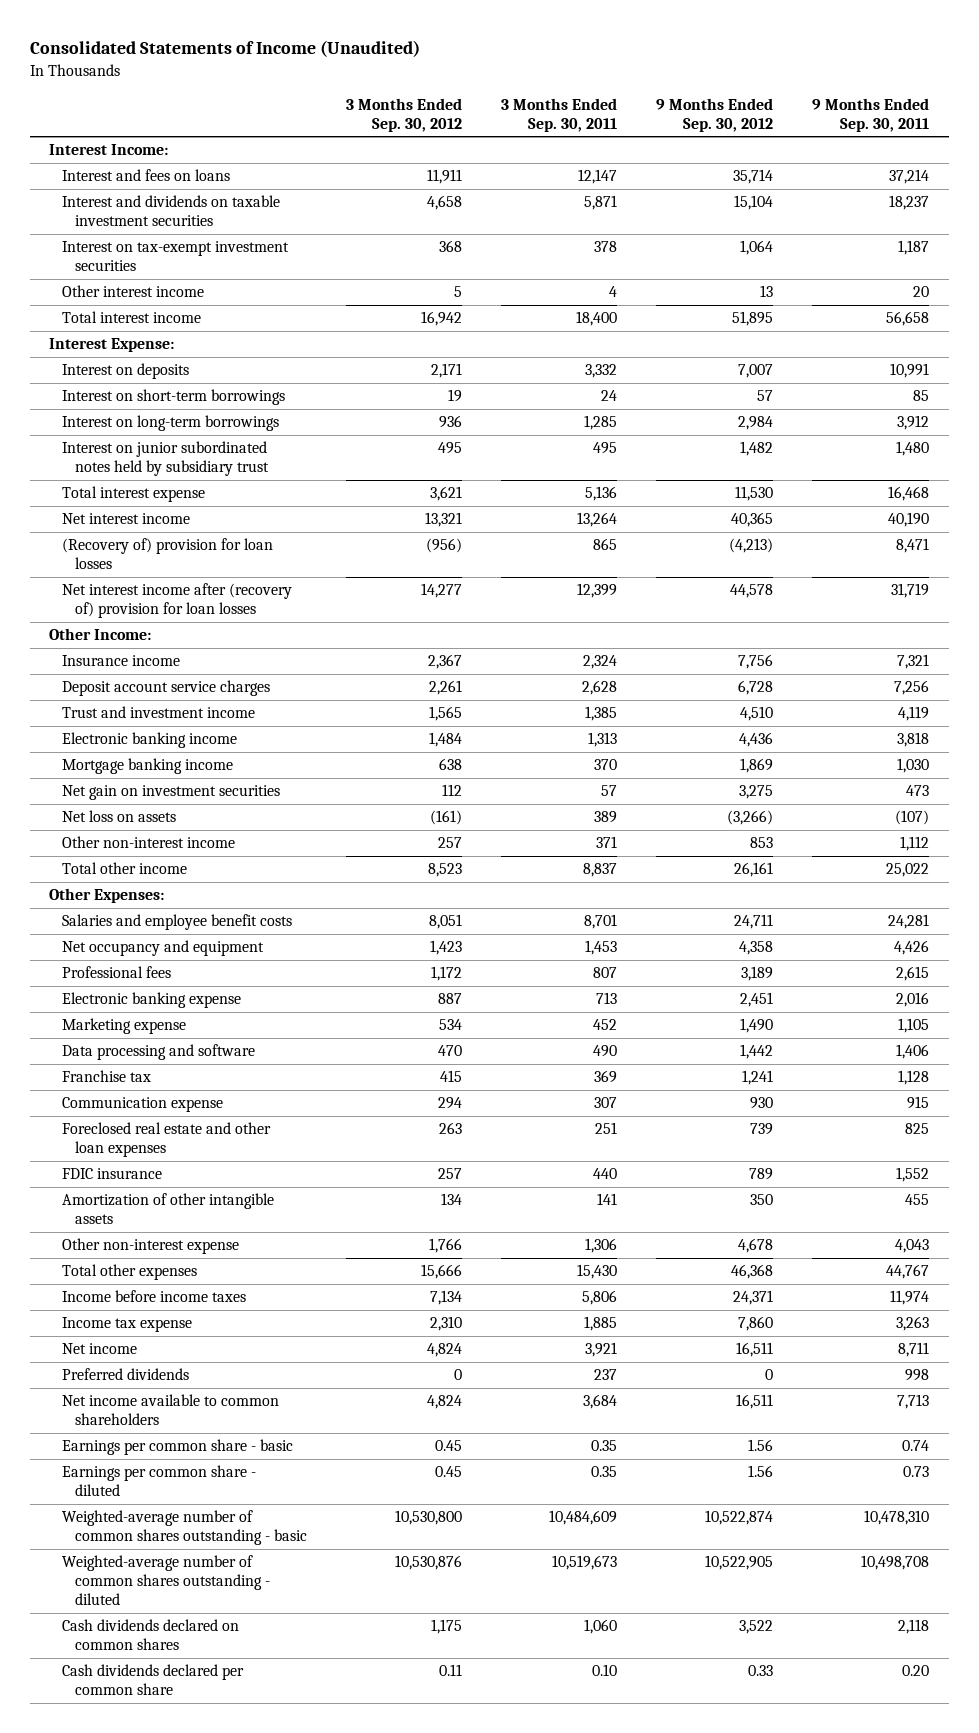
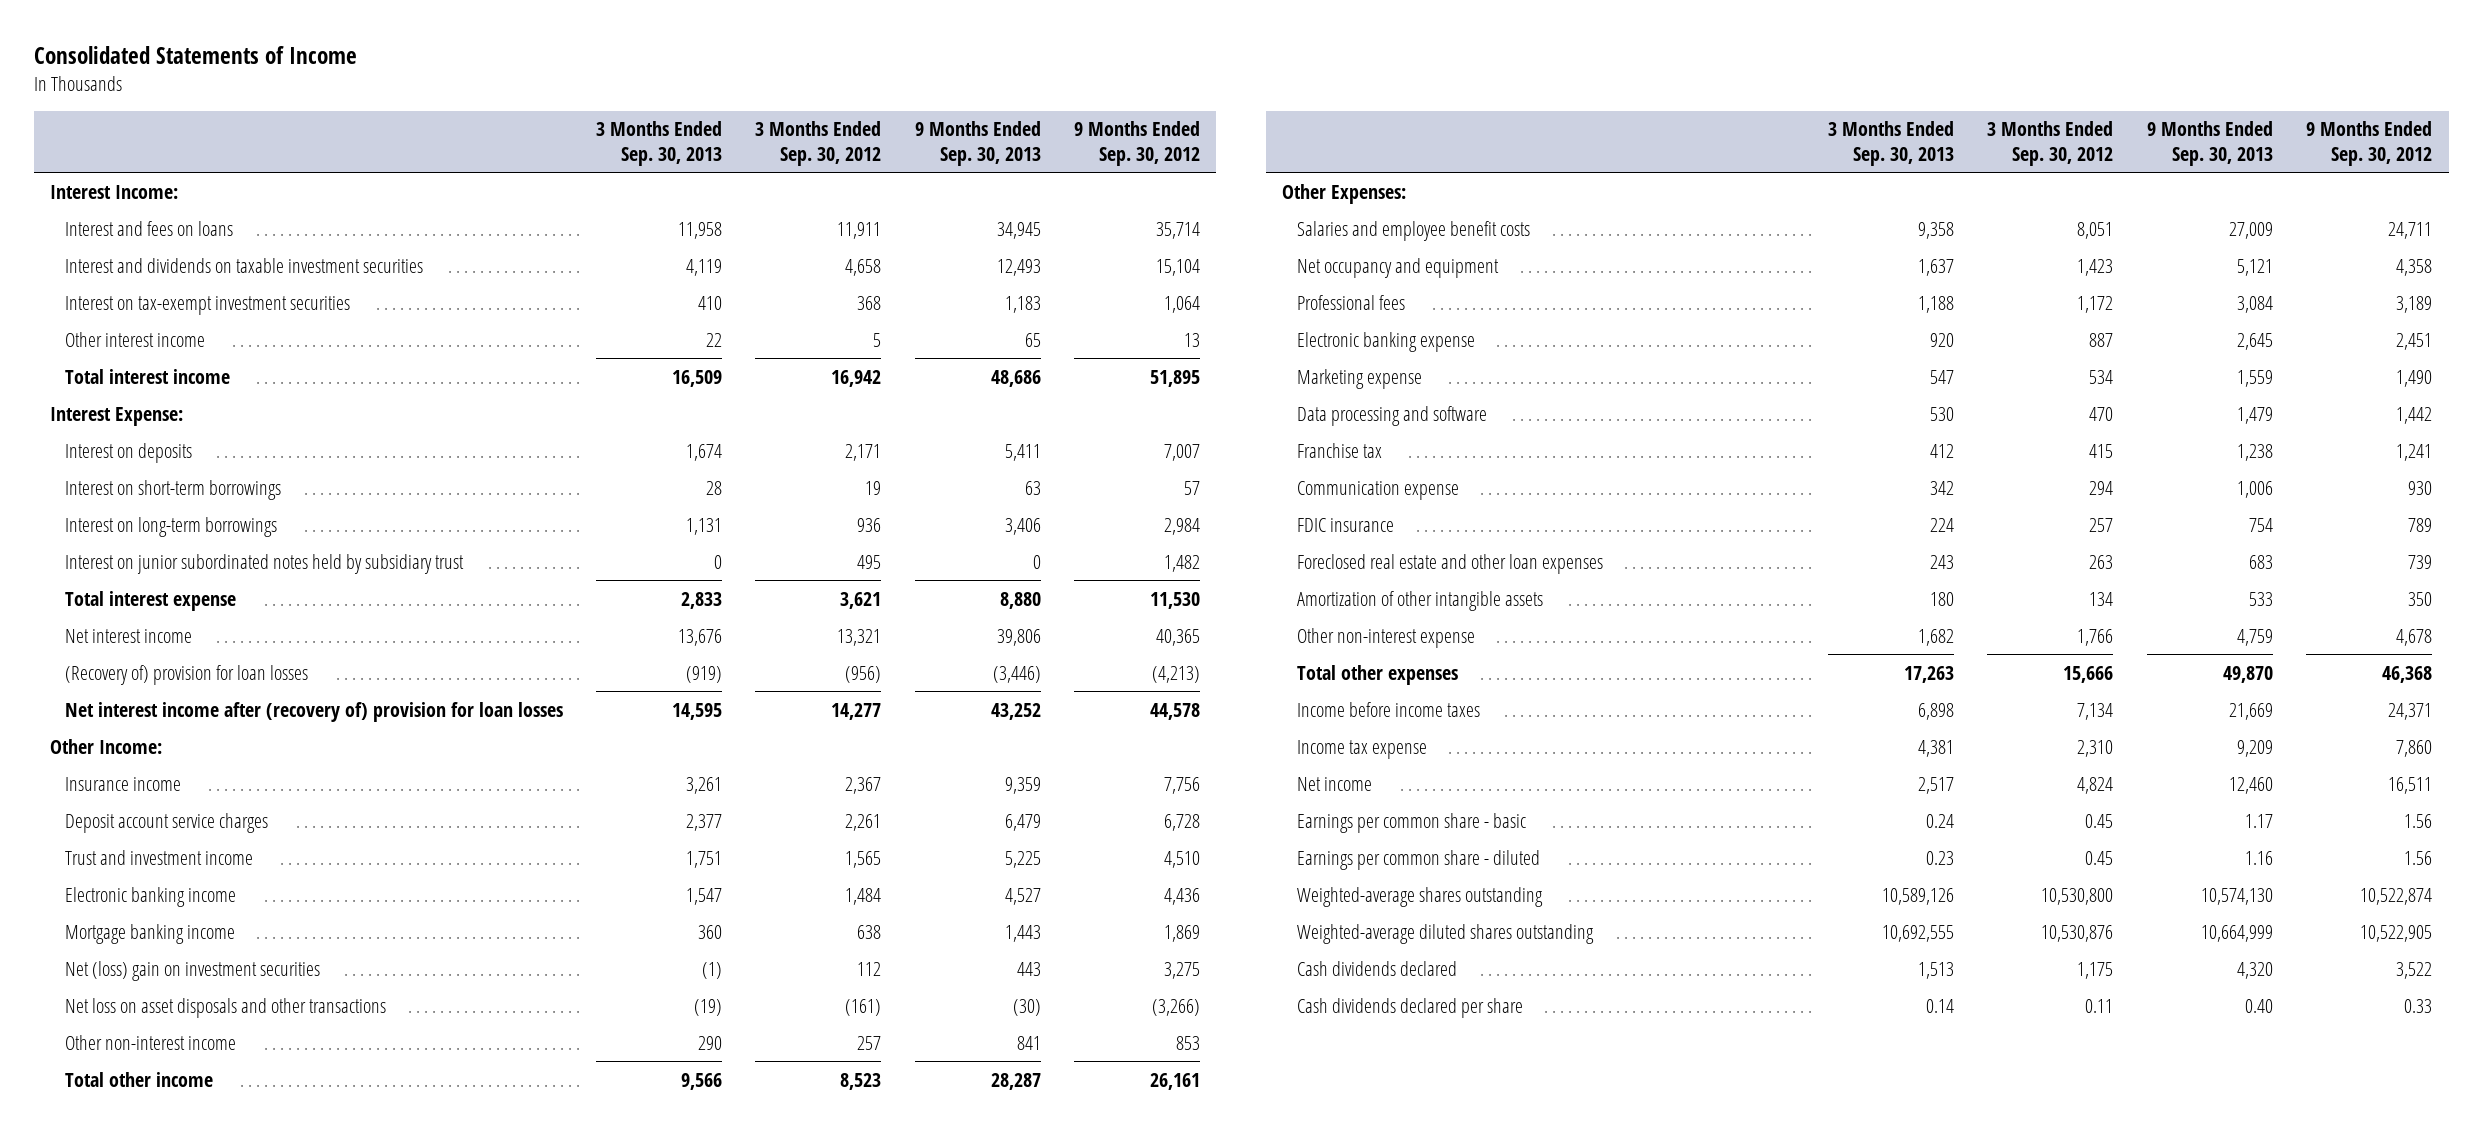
[29,40,420,58] Consolidated Statements of Income (Unaudited) -> [33,46,357,65] Consolidated Statements of Income
[501,97,618,132] 3 Months Ended Sep. 30, 2011 -> none
[812,97,930,132] 9 Months Ended Sep. 30, 2011 -> none
none -> [596,121,723,166] 3 Months Ended Sep. 30, 2013
none -> [914,121,1041,166] 9 Months Ended Sep. 30, 2013
[62,785,281,801] Net gain on investment securities -> [64,960,320,981] Net (loss) gain on investment securities
[62,810,177,823] Net loss on assets -> [64,997,386,1018] Net loss on asset disposals and other transactions
[62,1122,272,1158] Foreclosed real estate and other loan expenses -> [1297,553,1604,574] Foreclosed real estate and other loan expenses
[62,1368,190,1381] Preferred dividends -> none
[62,1394,280,1426] Net income available to common shareholders -> none
[62,1510,307,1546] Weighted-average number of common shares outstanding - basic -> [1297,886,1544,907] Weighted-average shares outstanding
[62,1555,270,1606] Weighted-average number of common shares outstanding - diluted -> [1297,923,1595,944] Weighted-average diluted shares outstanding
[62,1619,240,1651] Cash dividends declared on common shares -> [1297,960,1458,976] Cash dividends declared
[62,1664,245,1696] Cash dividends declared per common share -> [1297,997,1524,1018] Cash dividends declared per share

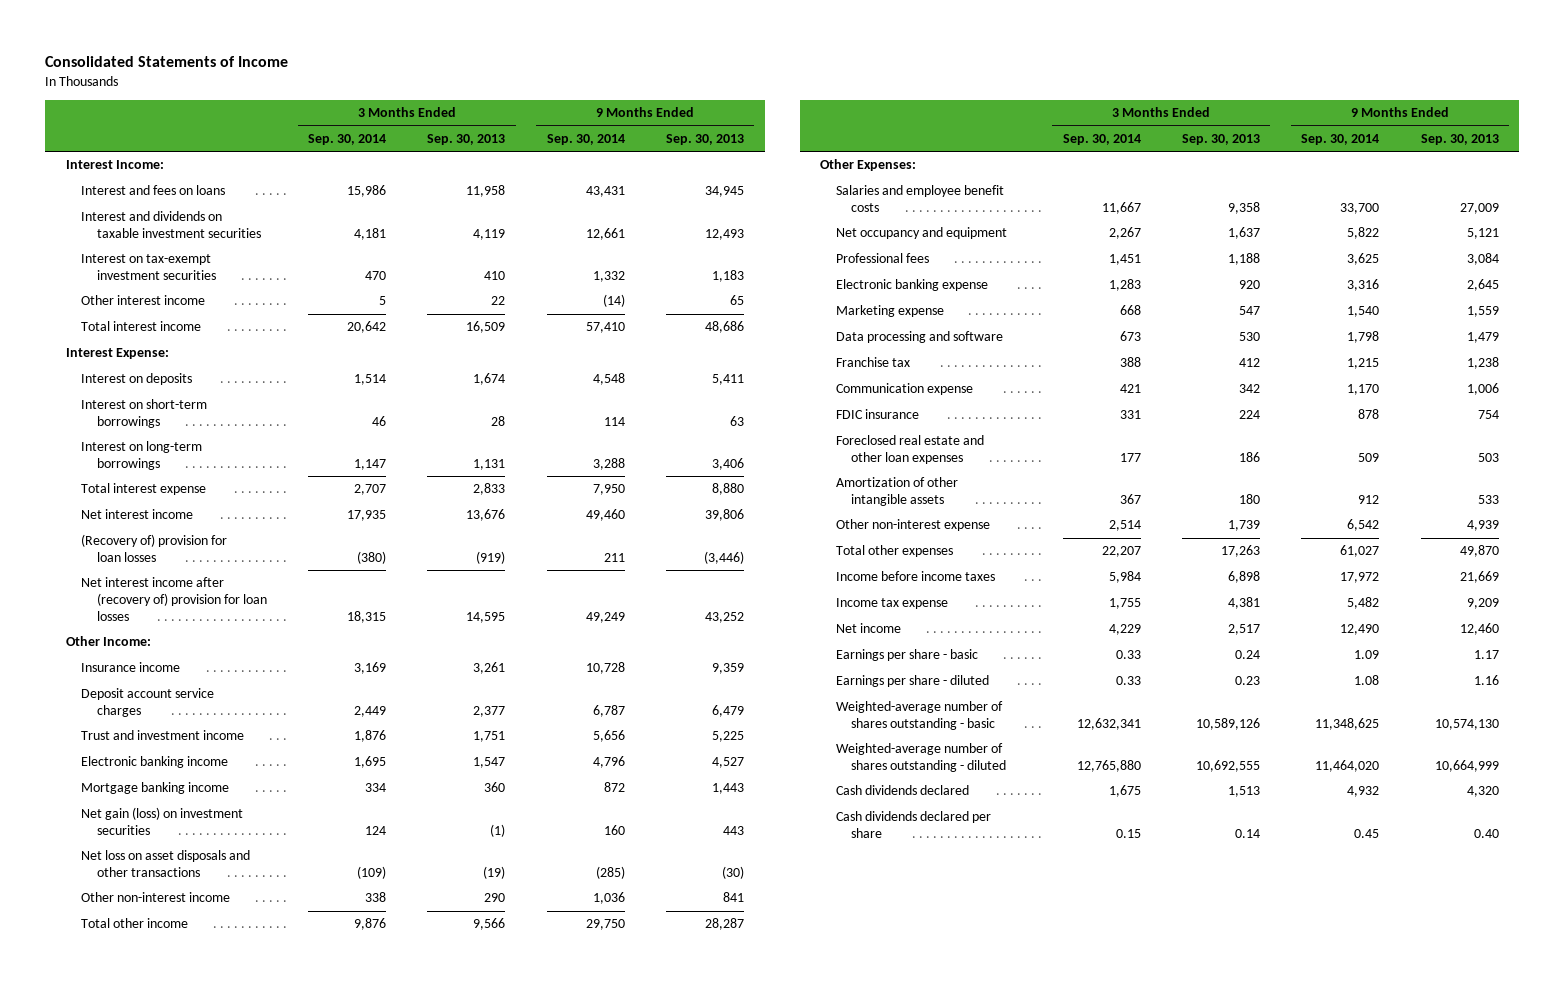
[755,121,882,166] 3 Months Ended Sep. 30, 2012 -> none
[1073,121,1200,166] 9 Months Ended Sep. 30, 2012 -> none
none -> [308,133,387,145] Sep. 30, 2014
none -> [546,133,625,145] Sep. 30, 2014
[64,553,464,574] Interest on junior subordinated notes held by subsidiary trust -> none
[64,960,320,981] Net (loss) gain on investment securities -> [81,807,244,836] Net gain (loss) on investment securities
[1930,554,1955,569] 243 -> [1238,452,1260,463] 186
[2248,554,2273,569] 683 -> [1477,453,1499,463] 503
[1918,628,1955,646] 1,682 -> [1227,520,1260,532] 1,739
[2236,628,2273,646] 4,759 -> [1466,520,1499,532] 4,939
[1297,812,1527,833] Earnings per common share - basic -> [835,649,978,662] Earnings per share - basic
[1297,849,1541,870] Earnings per common share - diluted -> [835,675,989,688] Earnings per share - diluted
[1297,886,1544,907] Weighted-average shares outstanding -> [835,701,1003,731] Weighted-average number of shares outstanding - basic
[1297,923,1595,944] Weighted-average diluted shares outstanding -> [835,743,1007,773] Weighted-average number of shares outstanding - diluted

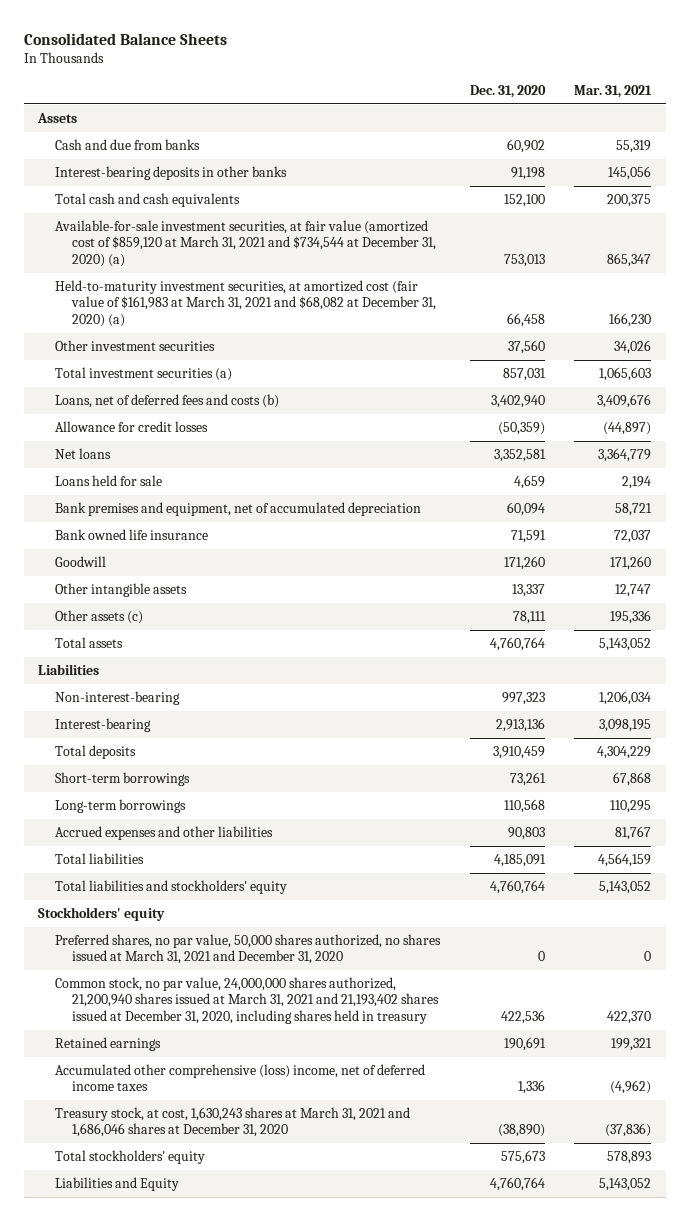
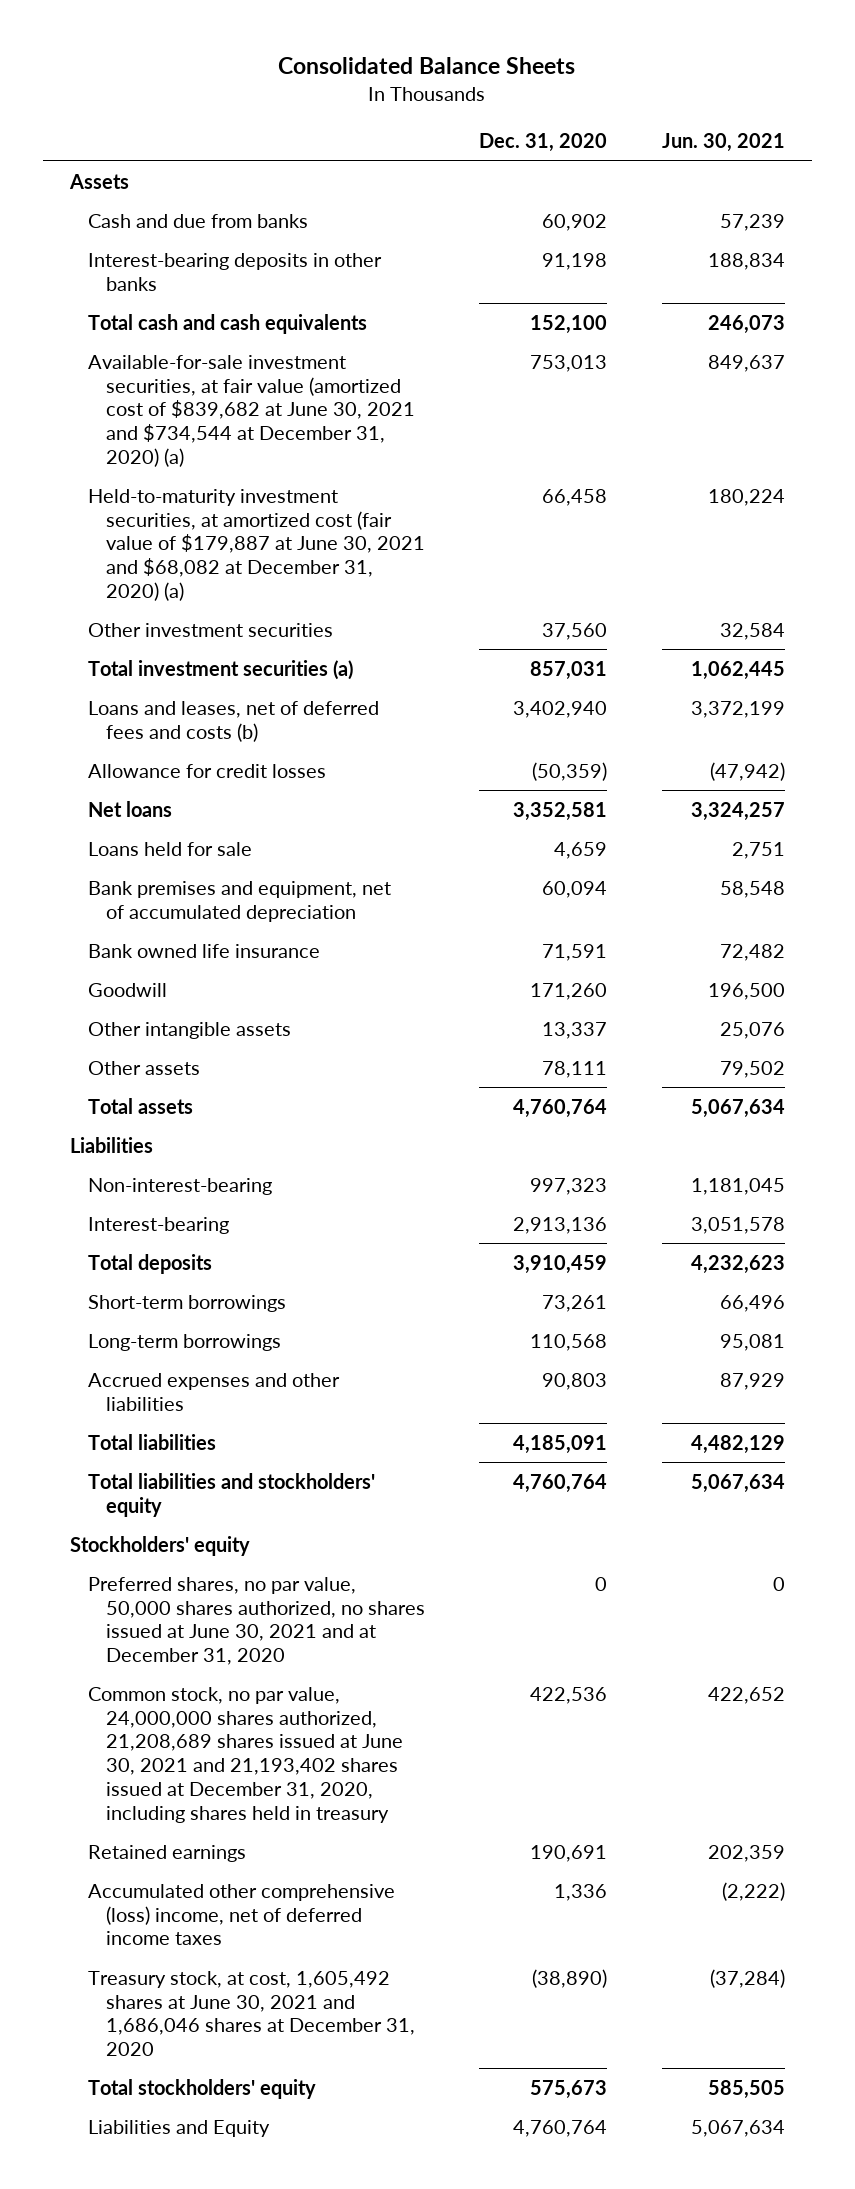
[574,85,653,99] Mar. 31, 2021 -> none
none -> [661,133,785,153] Jun. 30, 2021
[54,219,436,267] Available-for-sale investment securities, at fair value (amortized cost of $859,120 at March 31, 2021 and $734,544 at December 31, 2020) (a) -> [87,354,415,468] Available-for-sale investment securities, at fair value (amortized cost of $839,682 at June 30, 2021 and $734,544 at December 31, 2020) (a)
[54,279,436,327] Held-to-maturity investment securities, at amortized cost (fair value of $161,983 at March 31, 2021 and $68,082 at December 31, 2020) (a) -> [87,488,425,602] Held-to-maturity investment securities, at amortized cost (fair value of $179,887 at June 30, 2021 and $68,082 at December 31, 2020) (a)
[54,393,279,408] Loans, net of deferred fees and costs (b) -> [87,700,379,742] Loans and leases, net of deferred fees and costs (b)
[54,609,143,624] Other assets (c) -> [87,1060,200,1075] Other assets
[54,933,441,965] Preferred shares, no par value, 50,000 shares authorized, no shares issued at March 31, 2021 and December 31, 2020 -> [87,1576,425,1666] Preferred shares, no par value, 50,000 shares authorized, no shares issued at June 30, 2021 and at December 31, 2020
[54,976,439,1024] Common stock, no par value, 24,000,000 shares authorized, 21,200,940 shares issued at March 31, 2021 and 21,193,402 shares issued at December 31, 2020, including shares held in treasury -> [87,1686,403,1823] Common stock, no par value, 24,000,000 shares authorized, 21,208,689 shares issued at June 30, 2021 and 21,193,402 shares issued at December 31, 2020, including shares held in treasury
[54,1106,410,1138] Treasury stock, at cost, 1,630,243 shares at March 31, 2021 and 1,686,046 shares at December 31, 2020 -> [87,1970,415,2057] Treasury stock, at cost, 1,605,492 shares at June 30, 2021 and 1,686,046 shares at December 31, 2020

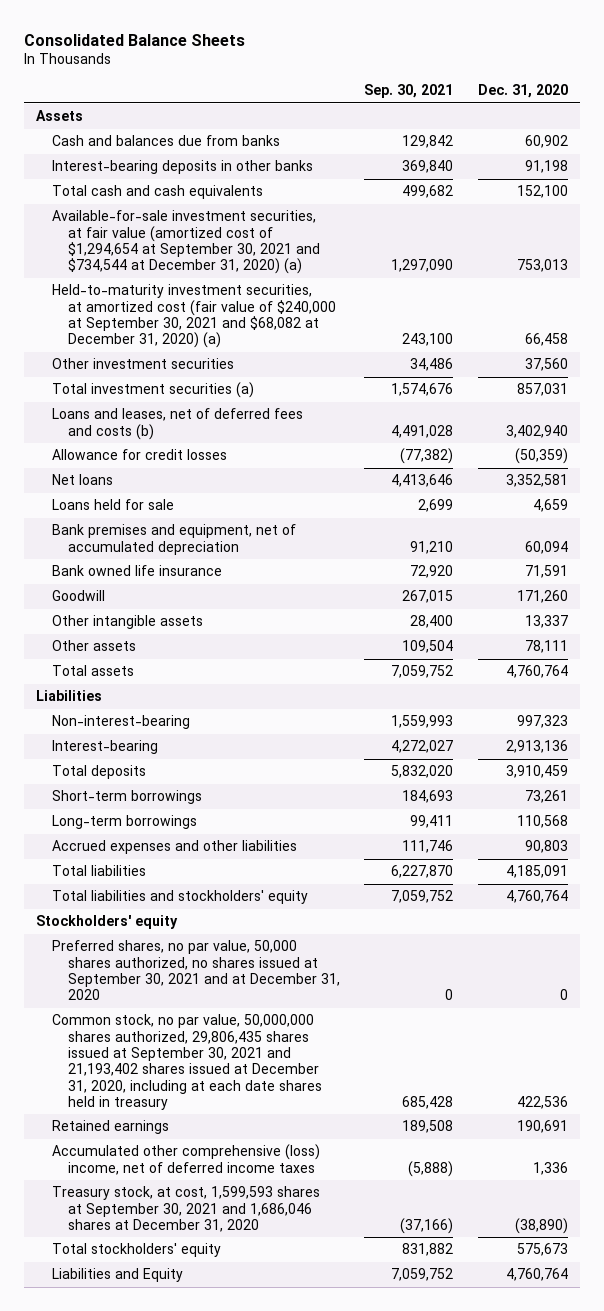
[661,133,785,153] Jun. 30, 2021 -> none
none -> [364,84,454,99] Sep. 30, 2021
[87,213,308,228] Cash and due from banks -> [52,135,281,147] Cash and balances due from banks
[87,354,415,468] Available-for-sale investment securities, at fair value (amortized cost of $839,682 at June 30, 2021 and $734,544 at December 31, 2020) (a) -> [52,210,321,275] Available-for-sale investment securities, at fair value (amortized cost of $1,294,654 at September 30, 2021 and $734,544 at December 31, 2020) (a)
[87,488,425,602] Held-to-maturity investment securities, at amortized cost (fair value of $179,887 at June 30, 2021 and $68,082 at December 31, 2020) (a) -> [52,284,337,349] Held-to-maturity investment securities, at amortized cost (fair value of $240,000 at September 30, 2021 and $68,082 at December 31, 2020) (a)
[87,1576,425,1666] Preferred shares, no par value, 50,000 shares authorized, no shares issued at June 30, 2021 and at December 31, 2020 -> [52,940,341,1001] Preferred shares, no par value, 50,000 shares authorized, no shares issued at September 30, 2021 and at December 31, 2020
[87,1686,403,1823] Common stock, no par value, 24,000,000 shares authorized, 21,208,689 shares issued at June 30, 2021 and 21,193,402 shares issued at December 31, 2020, including shares held in treasury -> [52,1014,323,1110] Common stock, no par value, 50,000,000 shares authorized, 29,806,435 shares issued at September 30, 2021 and 21,193,402 shares issued at December 31, 2020, including at each date shares held in treasury
[87,1970,415,2057] Treasury stock, at cost, 1,605,492 shares at June 30, 2021 and 1,686,046 shares at December 31, 2020 -> [52,1186,321,1232] Treasury stock, at cost, 1,599,593 shares at September 30, 2021 and 1,686,046 shares at December 31, 2020

